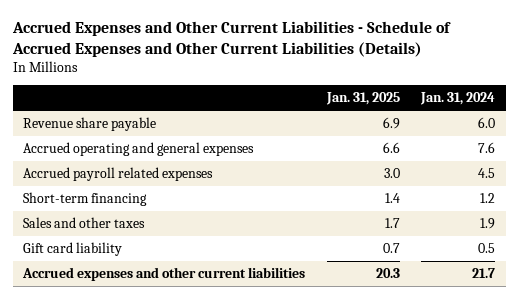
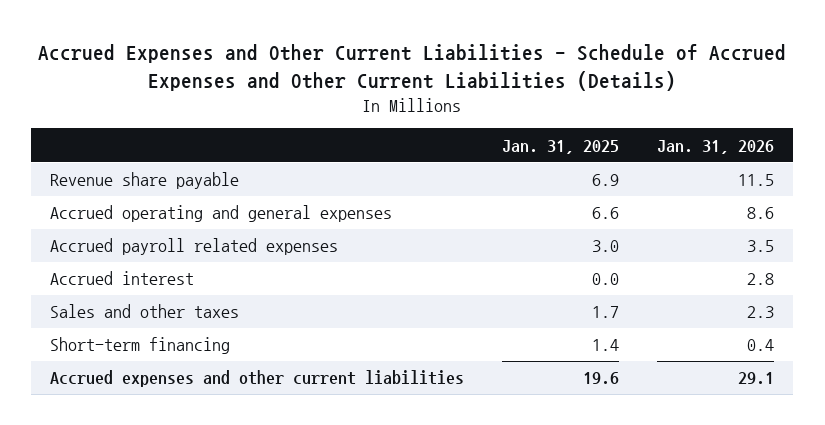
[420,92,496,106] Jan. 31, 2024 -> none
none -> [657,139,775,154] Jan. 31, 2026
none -> [50,271,195,286] Accrued interest
[23,241,123,256] Gift card liability -> none
[23,191,148,206] Short-term financing -> [50,337,231,355] Short-term financing
[375,267,400,278] 20.3 -> [583,372,620,385] 19.6

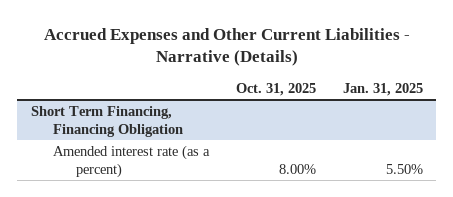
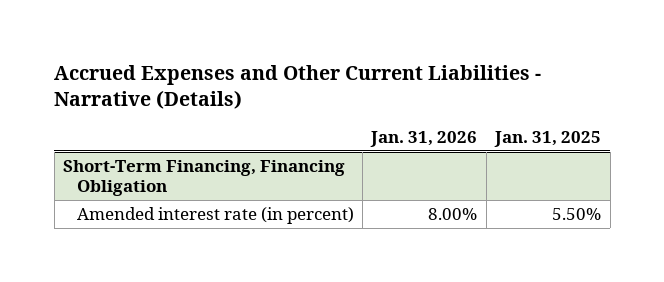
[236,82,317,96] Oct. 31, 2025 -> none
none -> [370,131,478,148] Jan. 31, 2026
[30,105,184,137] Short Term Financing, Financing Obligation -> [62,159,345,197] Short-Term Financing, Financing Obligation
[53,144,211,178] Amended interest rate (as a percent) -> [76,206,354,224] Amended interest rate (in percent)

